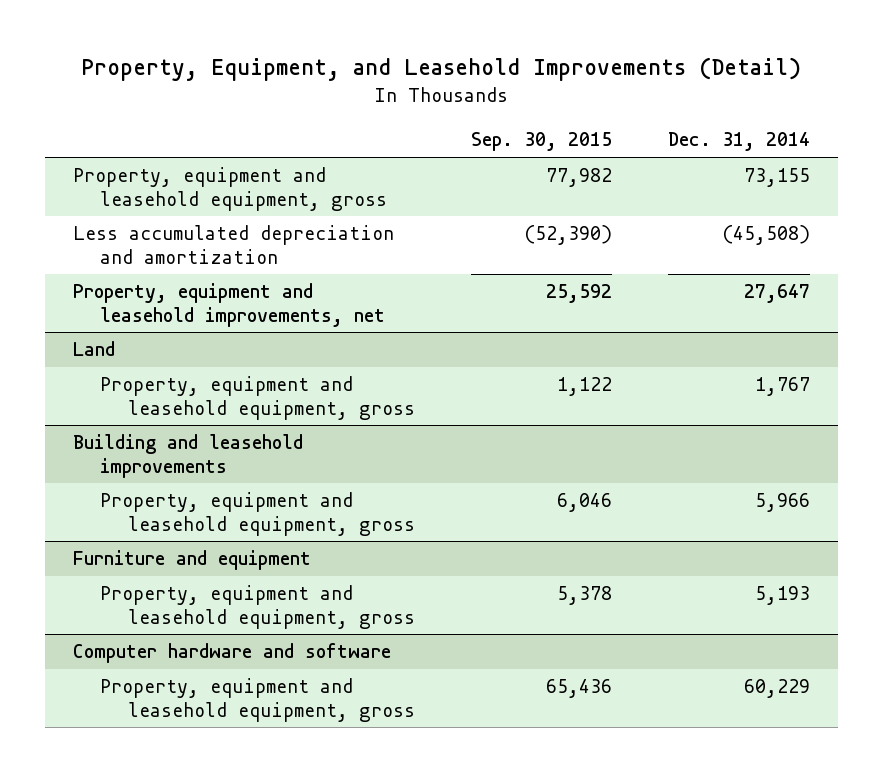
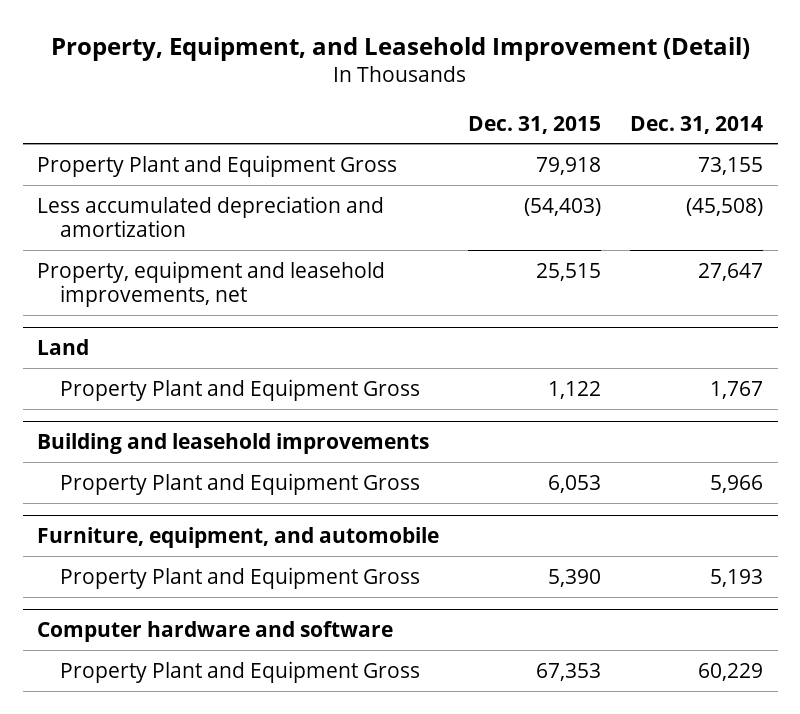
[81,57,802,82] Property, Equipment, and Leasehold Improvements (Detail) -> [51,36,751,61] Property, Equipment, and Leasehold Improvement (Detail)
[470,132,612,152] Sep. 30, 2015 -> none
none -> [468,115,602,134] Dec. 31, 2015
[72,167,388,211] Property, equipment and leasehold equipment, gross -> [37,154,398,177] Property Plant and Equipment Gross
[100,376,416,420] Property, equipment and leasehold equipment, gross -> [60,378,421,401] Property Plant and Equipment Gross
[100,492,416,536] Property, equipment and leasehold equipment, gross -> [60,472,421,495] Property Plant and Equipment Gross
[72,550,311,571] Furniture and equipment -> [37,526,440,548] Furniture, equipment, and automobile
[100,585,416,629] Property, equipment and leasehold equipment, gross -> [60,566,421,589] Property Plant and Equipment Gross
[100,678,416,722] Property, equipment and leasehold equipment, gross -> [60,660,421,683] Property Plant and Equipment Gross

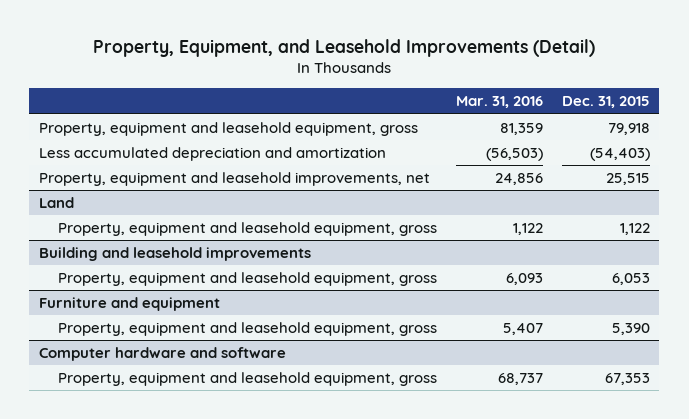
[51,36,751,61] Property, Equipment, and Leasehold Improvement (Detail) -> [93,38,596,57] Property, Equipment, and Leasehold Improvements (Detail)
[630,115,764,134] Dec. 31, 2014 -> none
none -> [455,96,543,109] Mar. 31, 2016
[37,154,398,177] Property Plant and Equipment Gross -> [38,122,418,137] Property, equipment and leasehold equipment, gross
[60,378,421,401] Property Plant and Equipment Gross -> [57,222,437,237] Property, equipment and leasehold equipment, gross
[60,472,421,495] Property Plant and Equipment Gross -> [57,272,437,287] Property, equipment and leasehold equipment, gross
[37,526,440,548] Furniture, equipment, and automobile -> [38,297,220,312] Furniture and equipment
[60,566,421,589] Property Plant and Equipment Gross -> [57,322,437,337] Property, equipment and leasehold equipment, gross
[60,660,421,683] Property Plant and Equipment Gross -> [57,372,437,387] Property, equipment and leasehold equipment, gross

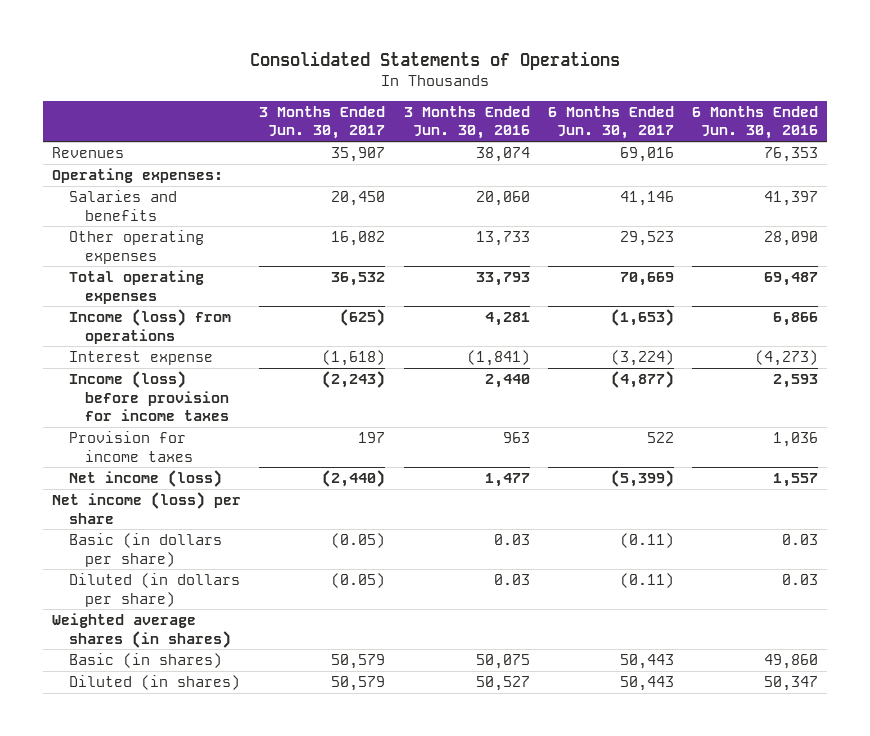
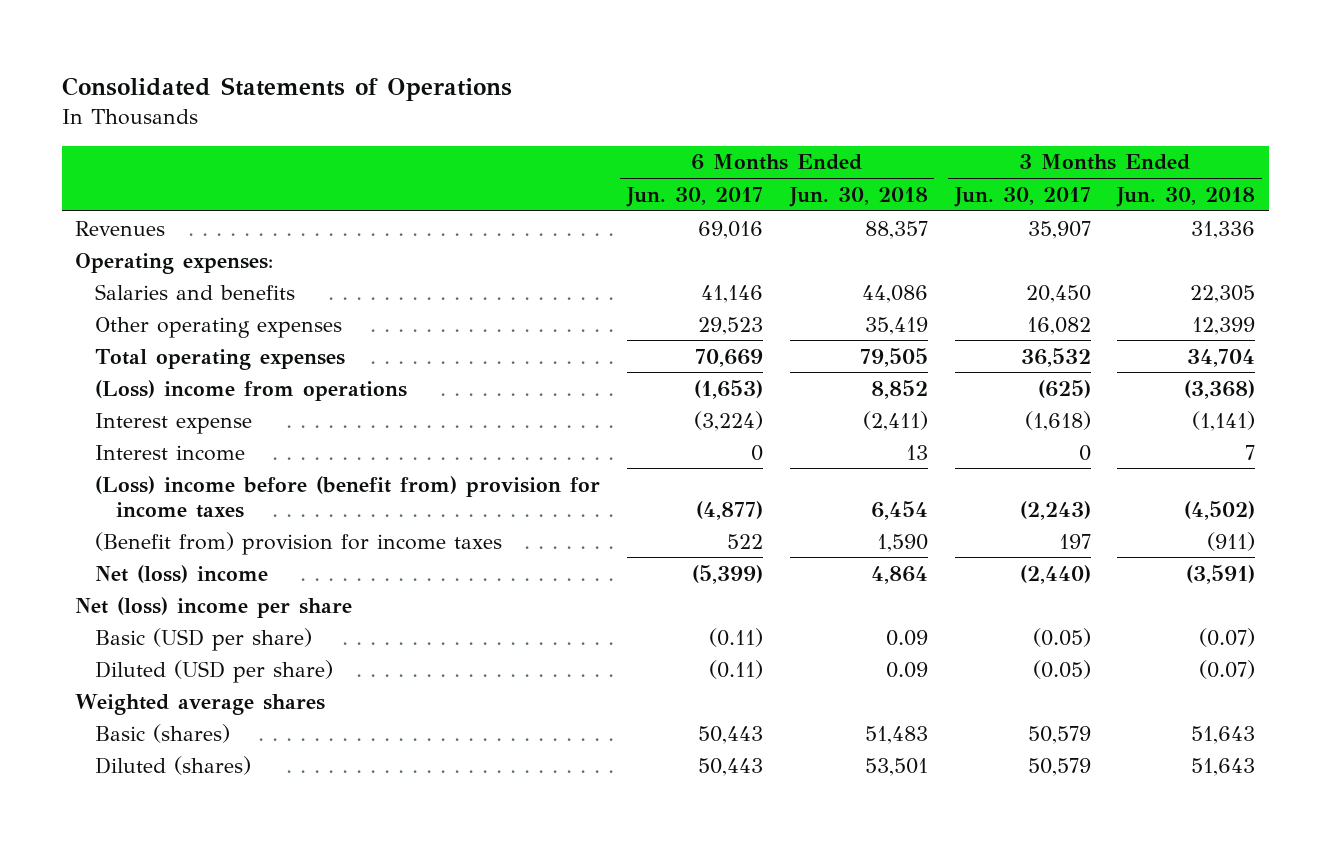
[403,106,530,140] 3 Months Ended Jun. 30, 2016 -> none
[691,106,818,140] 6 Months Ended Jun. 30, 2016 -> none
none -> [788,186,928,207] Jun. 30, 2018
none -> [1116,186,1256,207] Jun. 30, 2018
[68,309,231,344] Income (loss) from operations -> [95,379,408,401] (Loss) income from operations
none -> [95,444,246,461] Interest income
[68,371,230,421] Income (loss) before provision for income taxes -> [95,475,601,518] (Loss) income before (benefit from) provision for income taxes
[68,431,194,462] Provision for income taxes -> [95,531,503,555] (Benefit from) provision for income taxes
[68,470,222,488] Net income (loss) -> [95,564,269,583] Net (loss) income
[52,492,242,524] Net income (loss) per share -> [74,596,352,618] Net (loss) income per share
[68,533,222,567] Basic (in dollars per share) -> [95,627,313,651] Basic (USD per share)
[68,573,240,607] Diluted (in dollars per share) -> [95,659,334,683] Diluted (USD per share)
[52,613,231,648] Weighted average shares (in shares) -> [74,693,325,715] Weighted average shares
[68,653,222,669] Basic (in shares) -> [95,723,231,743] Basic (shares)
[68,675,240,691] Diluted (in shares) -> [95,755,252,775] Diluted (shares)

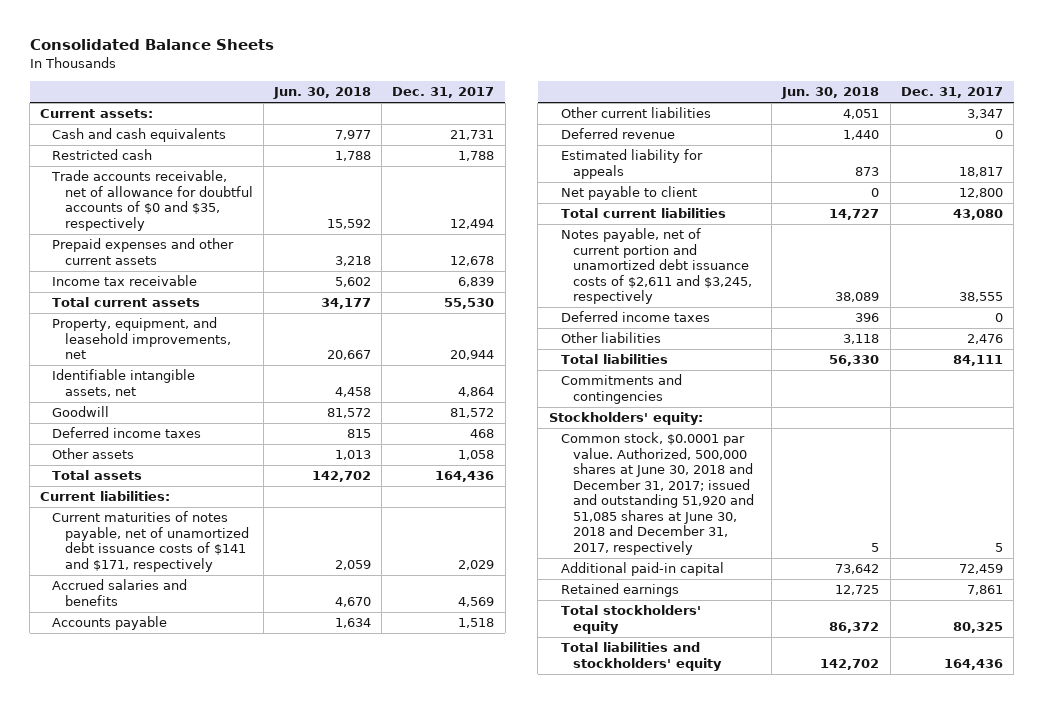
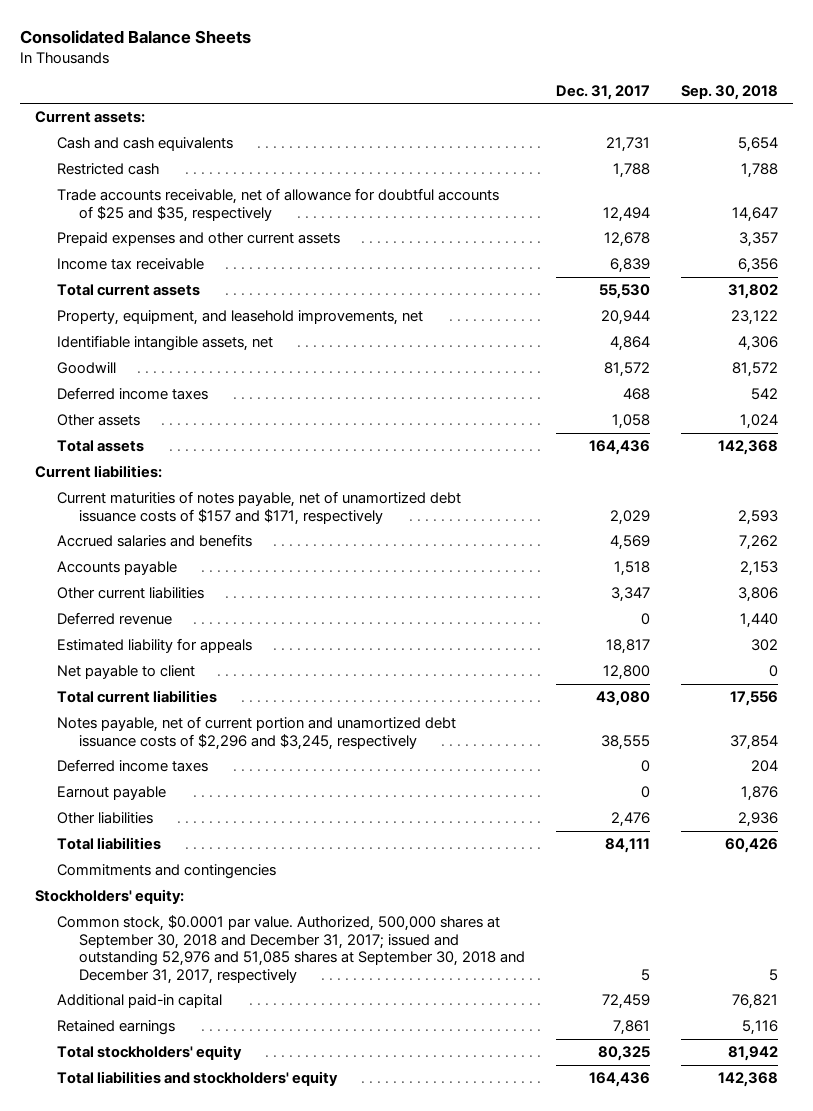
[273,87,372,100] Jun. 30, 2018 -> none
none -> [680,84,778,100] Sep. 30, 2018
[51,170,253,231] Trade accounts receivable, net of allowance for doubtful accounts of $0 and $35, respectively -> [57,188,500,222] Trade accounts receivable, net of allowance for doubtful accounts of $25 and $35, respectively
[52,511,249,572] Current maturities of notes payable, net of unamortized debt issuance costs of $141 and $171, respectively -> [57,491,462,525] Current maturities of notes payable, net of unamortized debt issuance costs of $157 and $171, respectively
[560,228,752,305] Notes payable, net of current portion and unamortized debt issuance costs of $2,611 and $3,245, respectively -> [57,716,457,750] Notes payable, net of current portion and unamortized debt issuance costs of $2,296 and $3,245, respectively
none -> [57,786,167,801] Earnout payable
[560,432,754,555] Common stock, $0.0001 par value. Authorized, 500,000 shares at June 30, 2018 and December 31, 2017; issued and outstanding 51,920 and 51,085 shares at June 30, 2018 and December 31, 2017, respectively -> [57,915,526,984] Common stock, $0.0001 par value. Authorized, 500,000 shares at September 30, 2018 and December 31, 2017; issued and outstanding 52,976 and 51,085 shares at September 30, 2018 and December 31, 2017, respectively

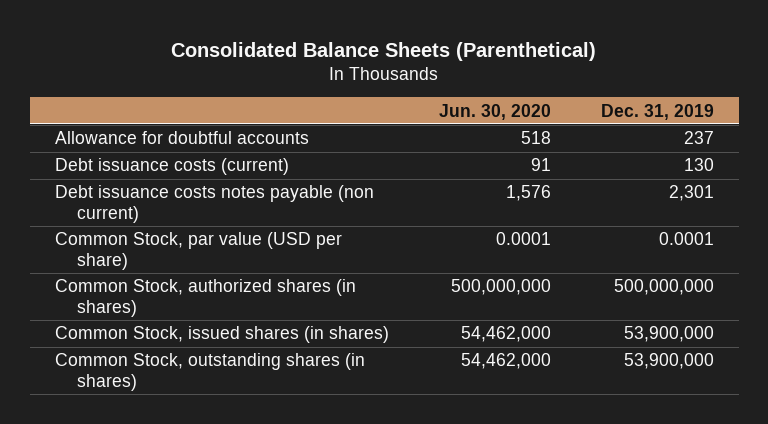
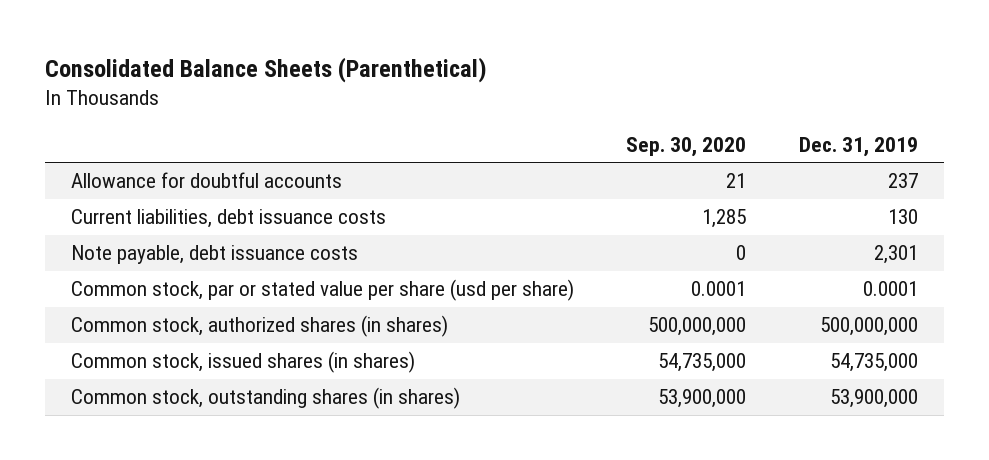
[438,103,551,120] Jun. 30, 2020 -> none
none -> [626,136,747,157] Sep. 30, 2020
[54,158,289,176] Debt issuance costs (current) -> [71,209,387,229] Current liabilities, debt issuance costs
[54,185,374,223] Debt issuance costs notes payable (non current) -> [71,245,359,265] Note payable, debt issuance costs
[54,232,342,270] Common Stock, par value (USD per share) -> [71,279,575,302] Common stock, par or stated value per share (usd per share)
[54,279,356,317] Common Stock, authorized shares (in shares) -> [71,315,449,338] Common stock, authorized shares (in shares)
[54,326,389,344] Common Stock, issued shares (in shares) -> [71,351,416,374] Common stock, issued shares (in shares)
[623,326,714,343] 53,900,000 -> [829,353,918,373] 54,735,000
[54,353,365,391] Common Stock, outstanding shares (in shares) -> [71,387,461,410] Common stock, outstanding shares (in shares)

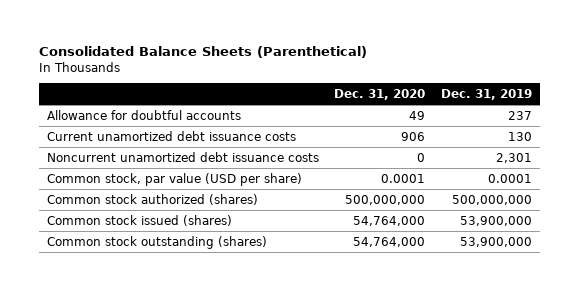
[626,136,747,157] Sep. 30, 2020 -> none
none -> [334,88,426,100] Dec. 31, 2020
[71,209,387,229] Current liabilities, debt issuance costs -> [46,130,296,141] Current unamortized debt issuance costs
[71,245,359,265] Note payable, debt issuance costs -> [46,151,319,162] Noncurrent unamortized debt issuance costs
[71,279,575,302] Common stock, par or stated value per share (usd per share) -> [46,172,302,186] Common stock, par value (USD per share)
[71,315,449,338] Common stock, authorized shares (in shares) -> [46,193,258,205] Common stock authorized (shares)
[71,351,416,374] Common stock, issued shares (in shares) -> [46,214,232,226] Common stock issued (shares)
[829,353,918,373] 54,735,000 -> [459,215,532,226] 53,900,000
[71,387,461,410] Common stock, outstanding shares (in shares) -> [46,235,267,249] Common stock outstanding (shares)

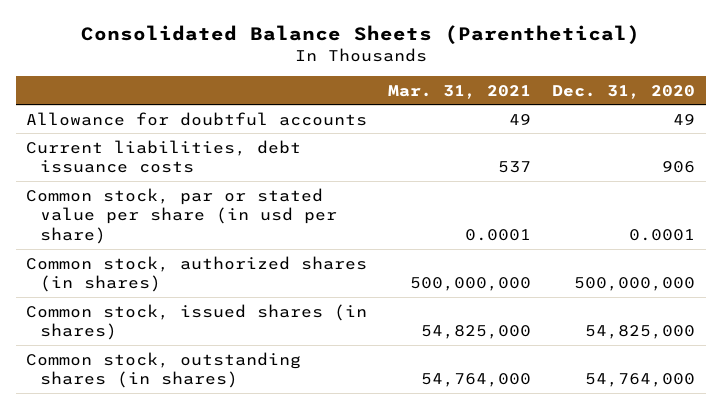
[440,88,532,100] Dec. 31, 2019 -> none
none -> [388,84,532,99] Mar. 31, 2021
[46,151,319,162] Noncurrent unamortized debt issuance costs -> none
[46,130,296,141] Current unamortized debt issuance costs -> [26,139,302,174] Current liabilities, debt issuance costs
[46,172,302,186] Common stock, par value (USD per share) -> [26,187,338,245] Common stock, par or stated value per share (in usd per share)
[46,193,258,205] Common stock authorized (shares) -> [26,255,368,293] Common stock, authorized shares (in shares)
[46,214,232,226] Common stock issued (shares) -> [26,303,368,341] Common stock, issued shares (in shares)
[353,215,426,226] 54,764,000 -> [585,325,696,340] 54,825,000
[46,235,267,249] Common stock outstanding (shares) -> [26,351,302,389] Common stock, outstanding shares (in shares)

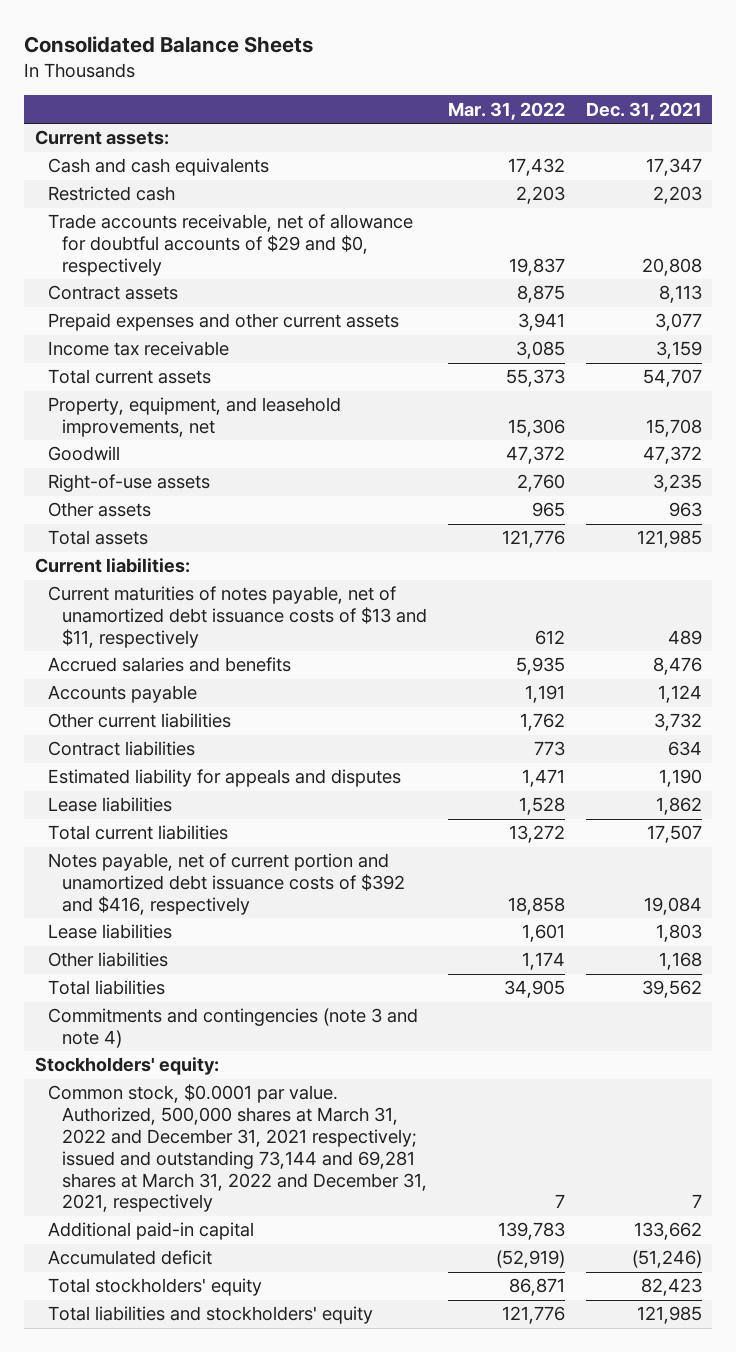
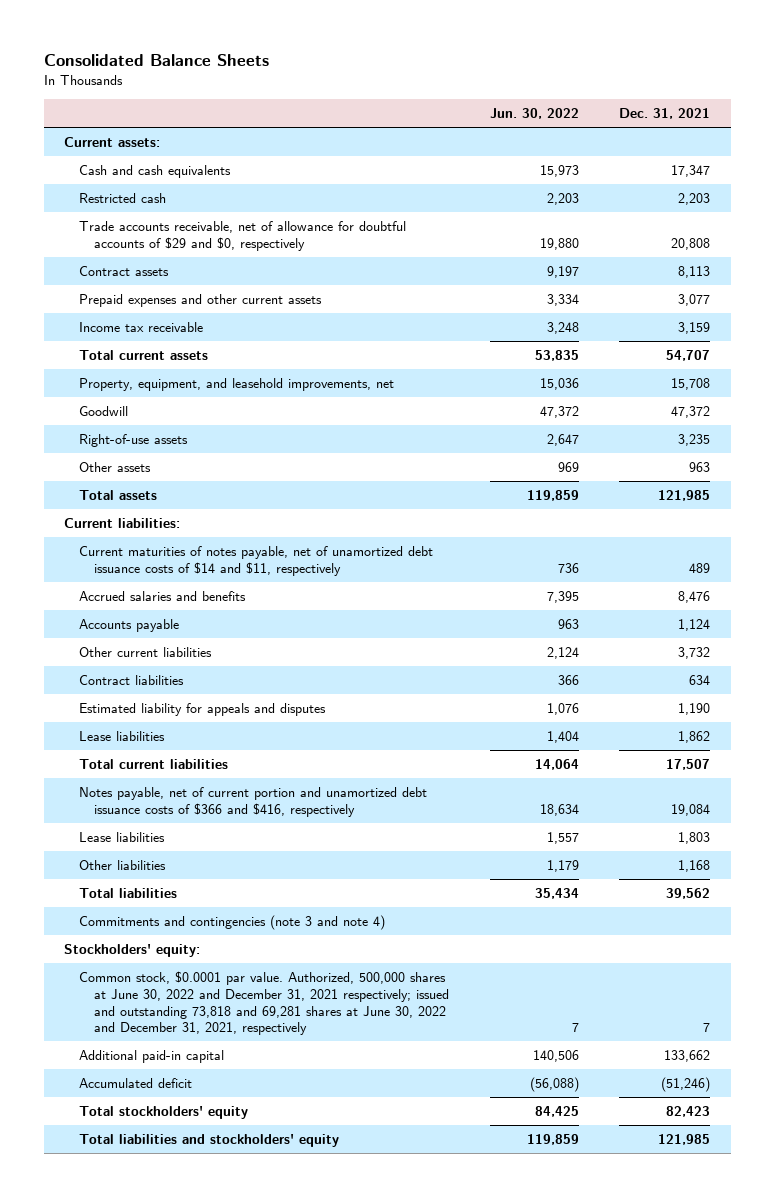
[447,101,565,120] Mar. 31, 2022 -> none
none -> [489,108,579,120] Jun. 30, 2022
[48,586,427,648] Current maturities of notes payable, net of unamortized debt issuance costs of $13 and $11, respectively -> [79,545,434,576] Current maturities of notes payable, net of unamortized debt issuance costs of $14 and $11, respectively
[48,853,405,915] Notes payable, net of current portion and unamortized debt issuance costs of $392 and $416, respectively -> [79,786,428,817] Notes payable, net of current portion and unamortized debt issuance costs of $366 and $416, respectively
[48,1084,427,1213] Common stock, $0.0001 par value. Authorized, 500,000 shares at March 31, 2022 and December 31, 2021 respectively; issued and outstanding 73,144 and 69,281 shares at March 31, 2022 and December 31, 2021, respectively -> [79,970,449,1036] Common stock, $0.0001 par value. Authorized, 500,000 shares at June 30, 2022 and December 31, 2021 respectively; issued and outstanding 73,818 and 69,281 shares at June 30, 2022 and December 31, 2021, respectively

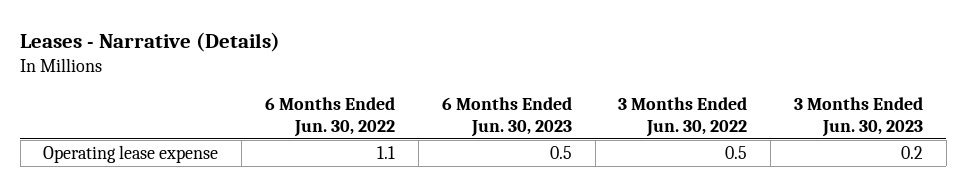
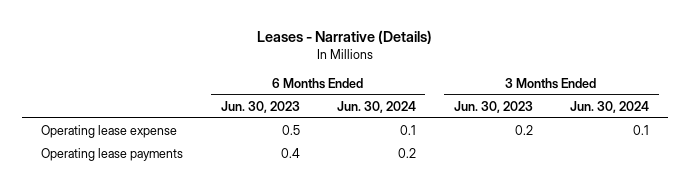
[265,96,396,137] 6 Months Ended Jun. 30, 2022 -> none
[618,96,748,137] 3 Months Ended Jun. 30, 2022 -> none
none -> [337,100,417,113] Jun. 30, 2024
none -> [570,100,650,113] Jun. 30, 2024
none -> [41,148,184,162] Operating lease payments

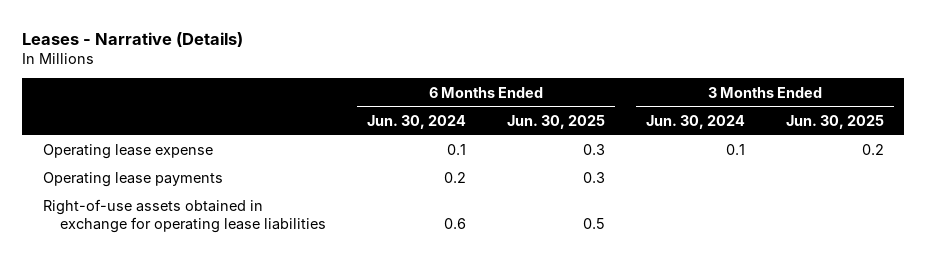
[220,100,300,113] Jun. 30, 2023 -> none
[453,100,533,113] Jun. 30, 2023 -> none
none -> [507,115,606,130] Jun. 30, 2025
none -> [785,115,884,130] Jun. 30, 2025
none -> [42,199,327,233] Right-of-use assets obtained in exchange for operating lease liabilities

